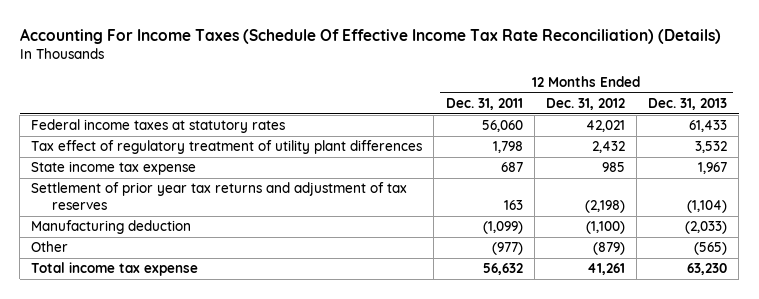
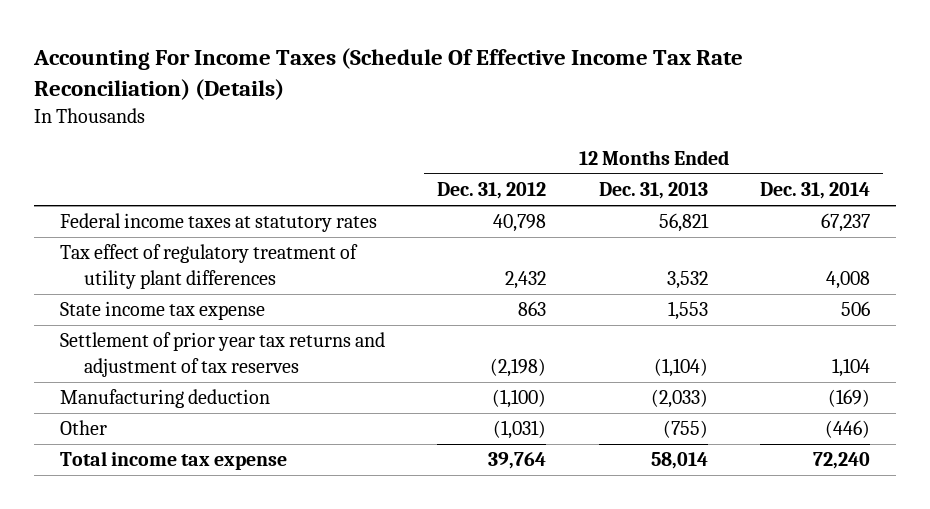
[445,98,523,111] Dec. 31, 2011 -> none
none -> [760,182,871,200] Dec. 31, 2014
[585,120,625,133] 42,021 -> [493,214,547,233] 40,798
[689,120,728,133] 61,433 -> [658,213,709,233] 56,821
[601,162,625,173] 985 -> [518,301,547,317] 863
[698,162,728,175] 1,967 -> [667,301,708,321] 1,553
[592,242,625,256] (879) -> [493,420,547,440] (1,031)
[694,242,728,256] (565) -> [662,420,708,439] (755)
[586,263,625,276] 41,261 -> [488,452,547,470] 39,764
[687,263,728,276] 63,230 -> [650,452,708,470] 58,014

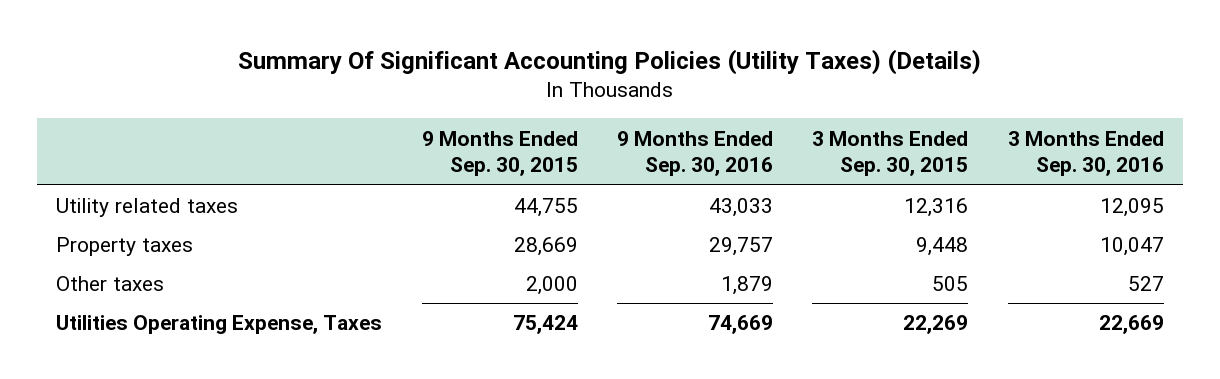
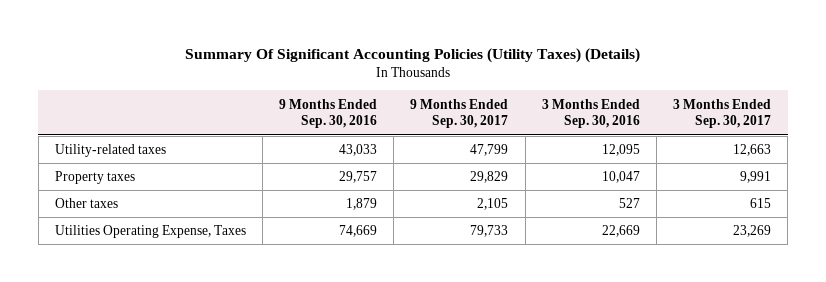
[421,130,578,177] 9 Months Ended Sep. 30, 2015 -> none
[812,130,969,177] 3 Months Ended Sep. 30, 2015 -> none
none -> [410,98,509,129] 9 Months Ended Sep. 30, 2017
none -> [673,98,772,129] 3 Months Ended Sep. 30, 2017
[56,198,239,218] Utility related taxes -> [54,144,166,158] Utility-related taxes

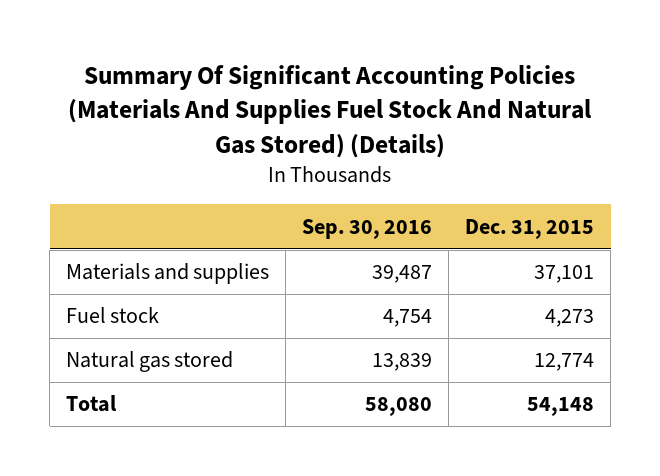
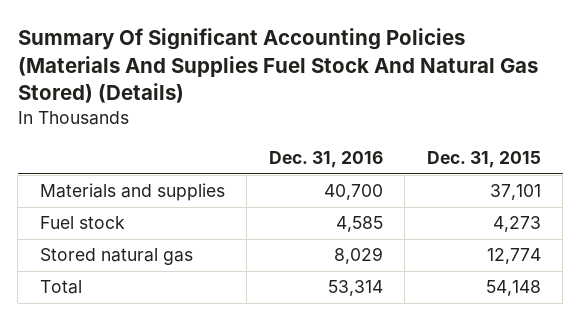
[302,218,433,239] Sep. 30, 2016 -> none
none -> [268,151,383,169] Dec. 31, 2016
[66,351,234,373] Natural gas stored -> [39,248,193,266] Stored natural gas

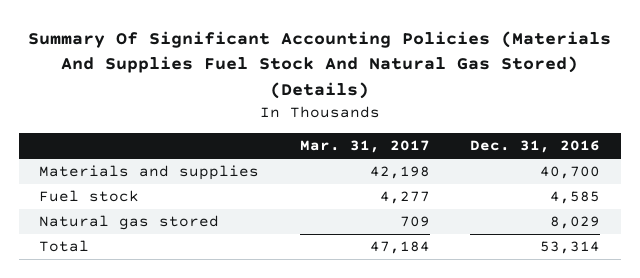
[426,151,541,169] Dec. 31, 2015 -> none
none -> [299,140,430,154] Mar. 31, 2017
[39,248,193,266] Stored natural gas -> [39,215,220,231] Natural gas stored

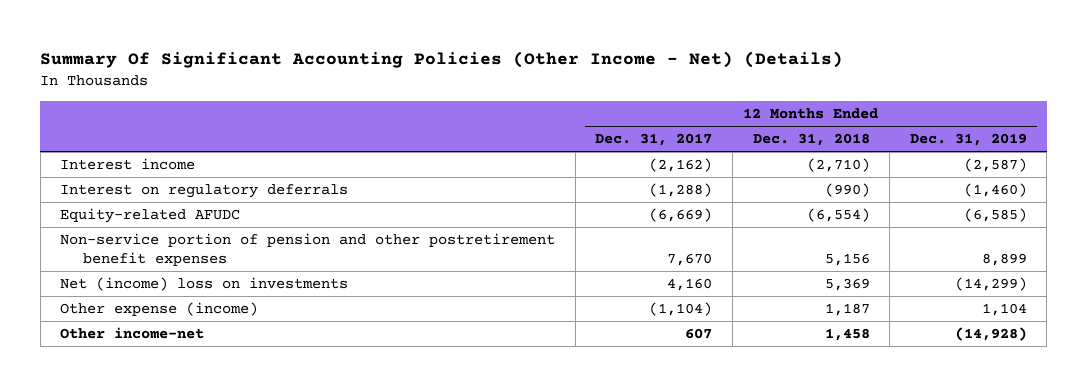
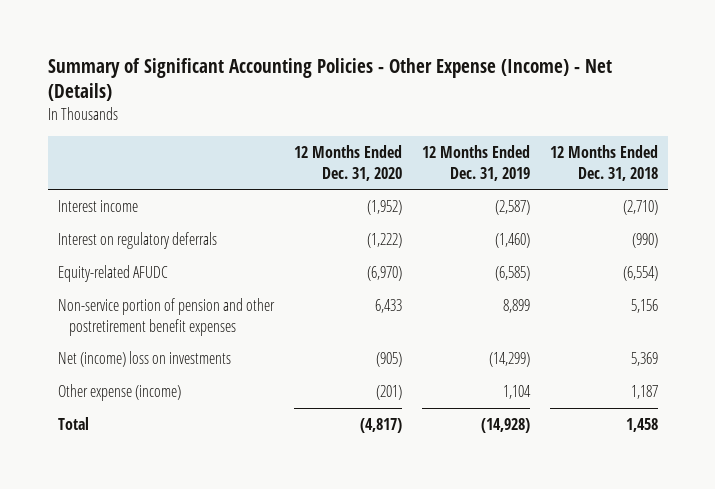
[40,51,844,69] Summary Of Significant Accounting Policies (Other Income - Net) (Details) -> [47,57,612,101] Summary of Significant Accounting Policies - Other Expense (Income) - Net (Details)
[595,133,713,147] Dec. 31, 2017 -> none
none -> [293,144,402,181] 12 Months Ended Dec. 31, 2020
[60,327,205,340] Other income-net -> [57,417,89,431] Total

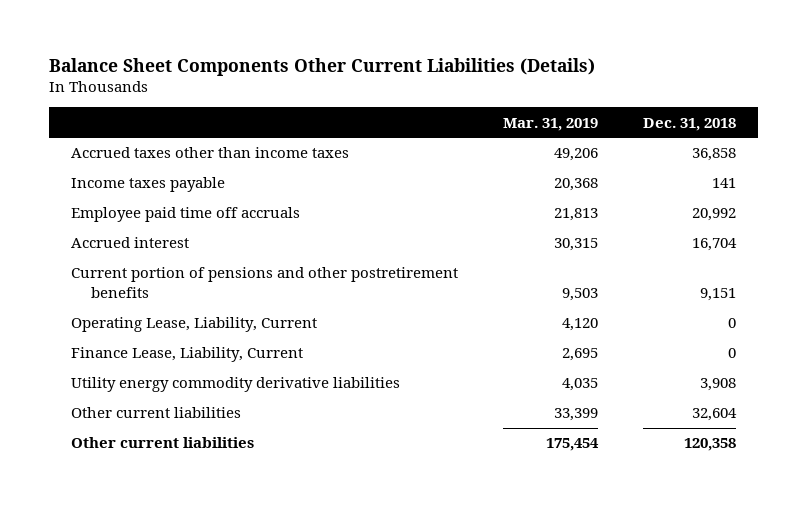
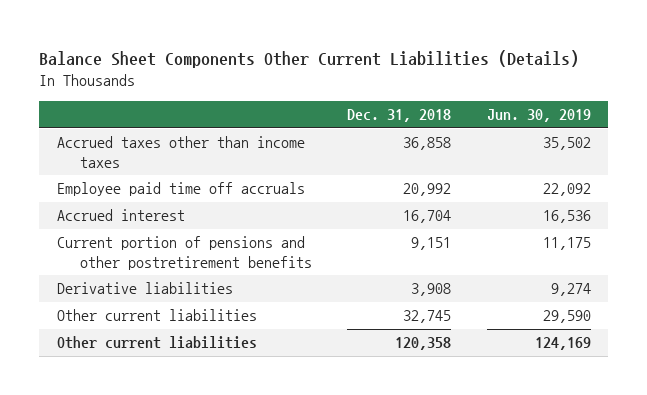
[503,117,599,131] Mar. 31, 2019 -> none
none -> [486,109,591,123] Jun. 30, 2019
[71,177,226,193] Income taxes payable -> none
[71,317,318,333] Operating Lease, Liability, Current -> none
[71,347,304,363] Finance Lease, Liability, Current -> none
[71,377,401,393] Utility energy commodity derivative liabilities -> [56,282,233,295] Derivative liabilities
[692,408,738,422] 32,604 -> [403,310,452,324] 32,745

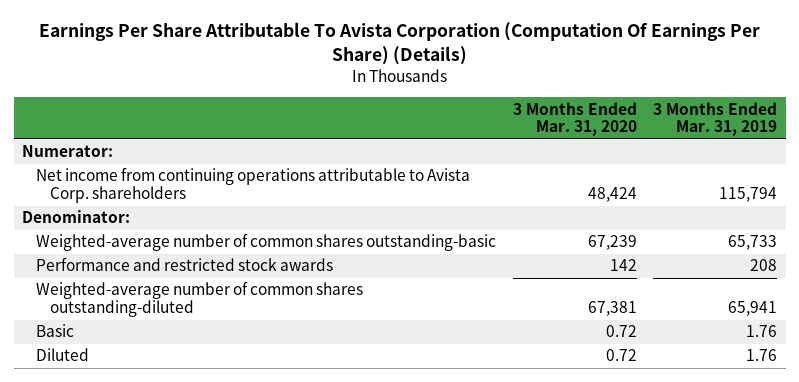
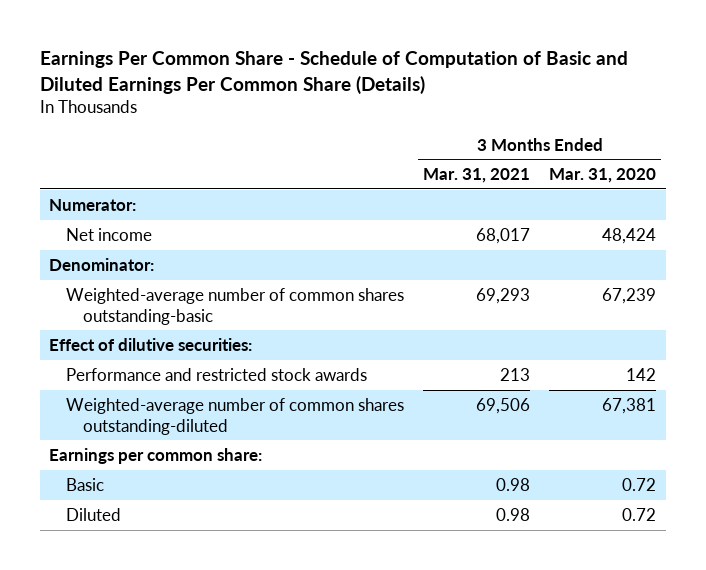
[38,22,760,66] Earnings Per Share Attributable To Avista Corporation (Computation Of Earnings Per Share) (Details) -> [39,51,628,95] Earnings Per Common Share - Schedule of Computation of Basic and Diluted Earnings Per Common Share (Details)
[653,101,778,137] 3 Months Ended Mar. 31, 2019 -> none
none -> [423,168,531,184] Mar. 31, 2021
[35,167,470,204] Net income from continuing operations attributable to Avista Corp. shareholders -> [66,227,153,241] Net income
none -> [49,337,253,351] Effect of dilutive securities:
none -> [49,447,263,464] Earnings per common share:

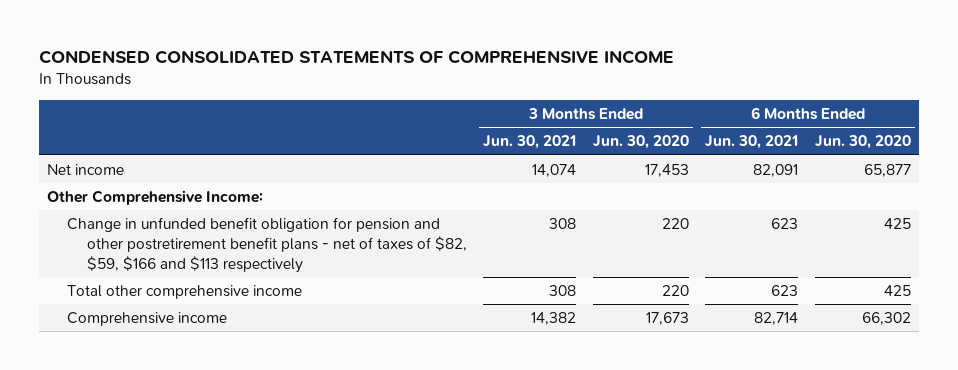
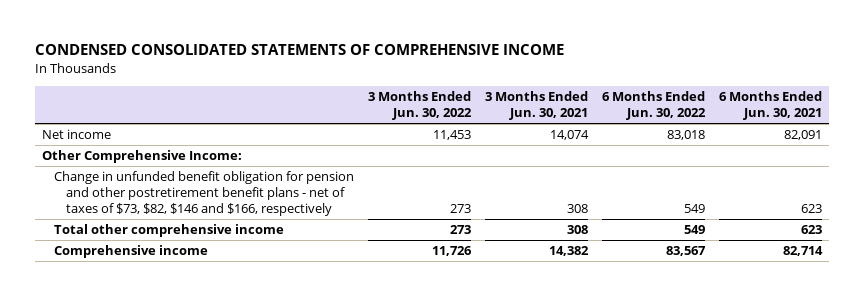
[592,135,689,150] Jun. 30, 2020 -> none
[814,135,911,150] Jun. 30, 2020 -> none
none -> [367,91,472,121] 3 Months Ended Jun. 30, 2022
none -> [601,91,706,121] 6 Months Ended Jun. 30, 2022
[66,216,467,274] Change in unfunded benefit obligation for pension and other postretirement benefit plans - net of taxes of $82, $59, $166 and $113 respectively -> [53,171,354,217] Change in unfunded benefit obligation for pension and other postretirement benefit plans - net of taxes of $73, $82, $146 and $166, respectively

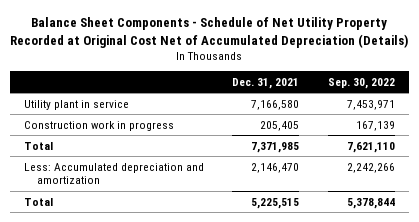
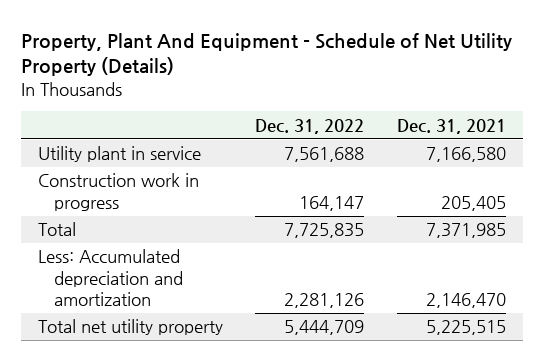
[10,17,409,48] Balance Sheet Components - Schedule of Net Utility Property Recorded at Original Cost Net of Accumulated Depreciation (Details) -> [21,32,513,77] Property, Plant And Equipment - Schedule of Net Utility Property (Details)
[328,77,396,89] Sep. 30, 2022 -> none
none -> [255,118,365,134] Dec. 31, 2022
[23,197,53,206] Total -> [37,319,223,336] Total net utility property

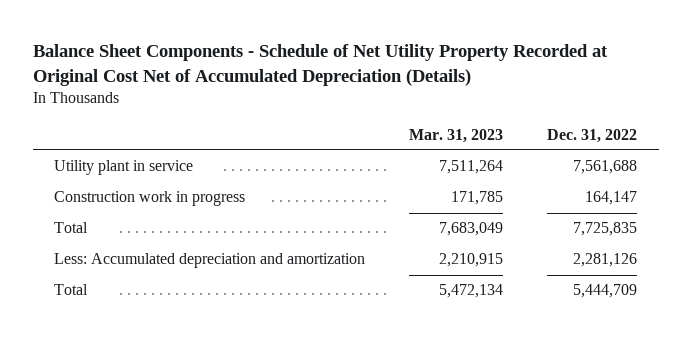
[21,32,513,77] Property, Plant And Equipment - Schedule of Net Utility Property (Details) -> [32,44,608,86] Balance Sheet Components - Schedule of Net Utility Property Recorded at Original Cost Net of Accumulated Depreciation (Details)
[397,118,507,134] Dec. 31, 2021 -> none
none -> [409,128,504,143] Mar. 31, 2023
[37,319,223,336] Total net utility property -> [54,284,89,296] Total

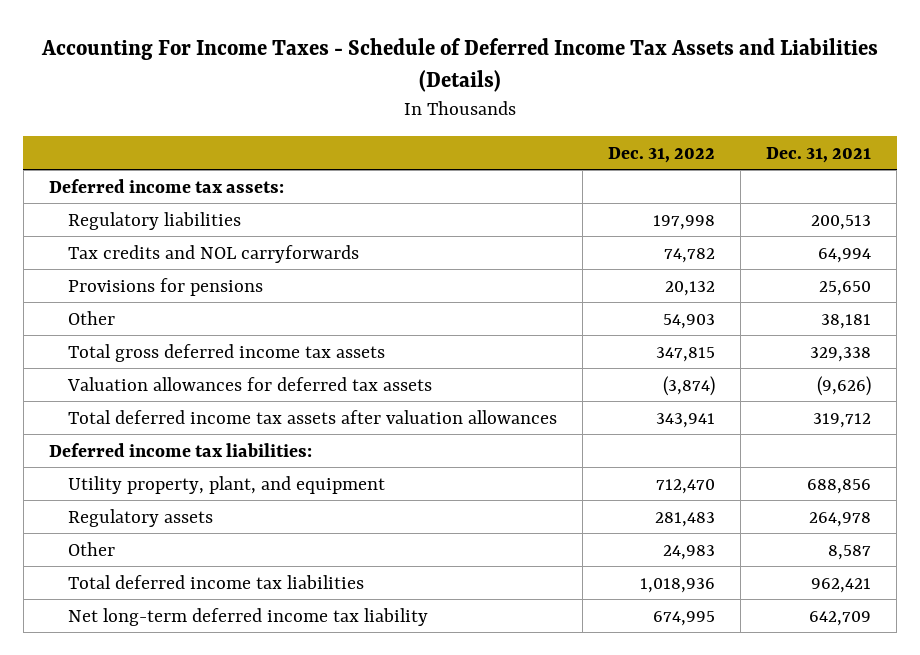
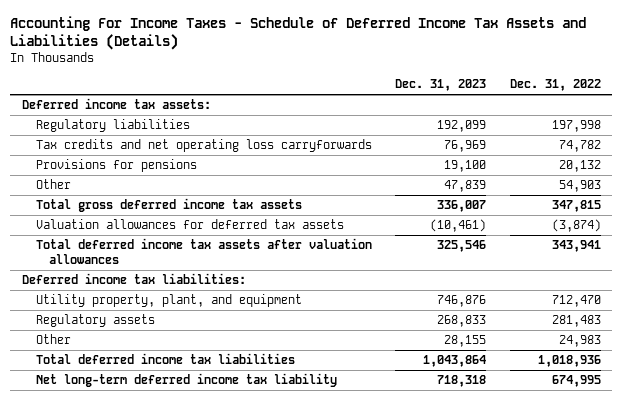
[766,146,872,163] Dec. 31, 2021 -> none
none -> [395,79,487,92] Dec. 31, 2023
[67,244,359,263] Tax credits and NOL carryforwards -> [35,139,372,153] Tax credits and net operating loss carryforwards

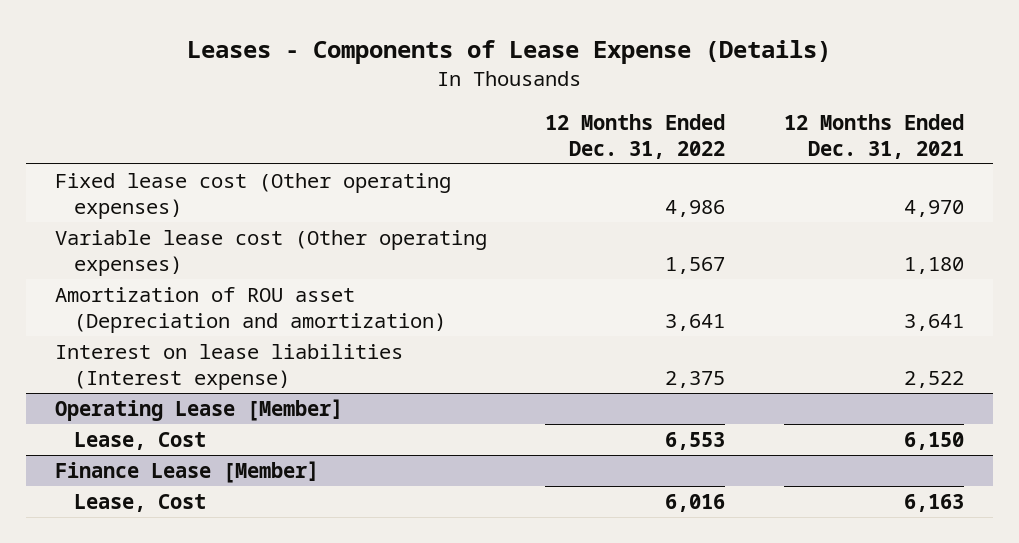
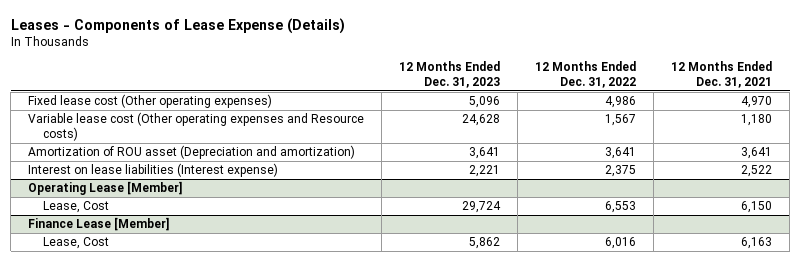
none -> [399,61,501,89] 12 Months Ended Dec. 31, 2023
[55,230,488,276] Variable lease cost (Other operating expenses) -> [28,112,365,142] Variable lease cost (Other operating expenses and Resource costs)

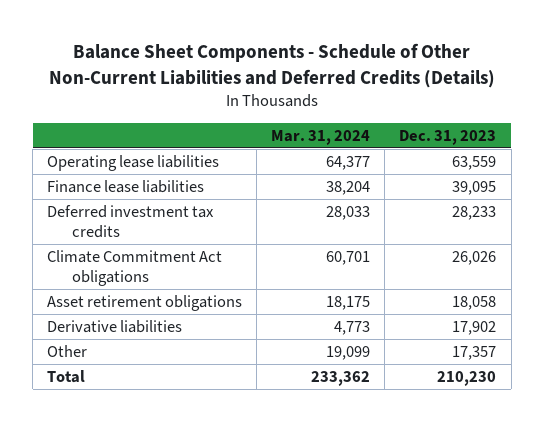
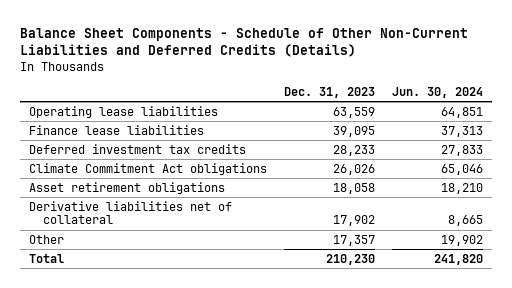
[271,129,371,145] Mar. 31, 2024 -> none
none -> [392,86,484,98] Jun. 30, 2024
[47,319,183,333] Derivative liabilities -> [28,200,232,225] Derivative liabilities net of collateral

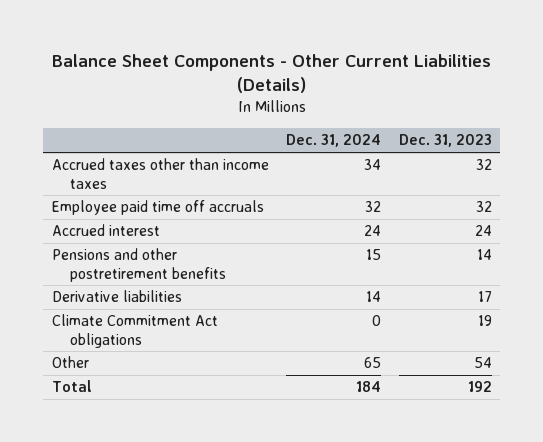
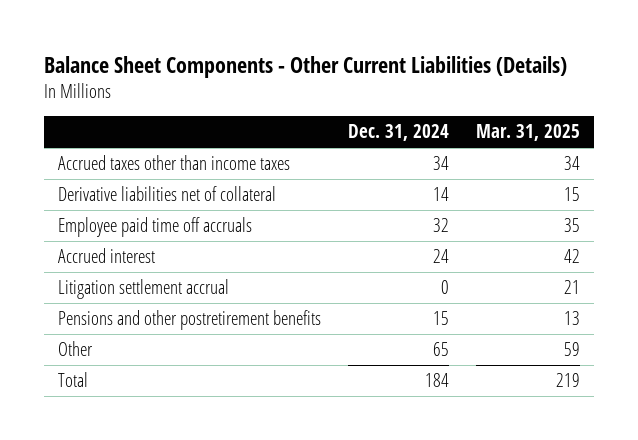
[398,134,492,148] Dec. 31, 2023 -> none
none -> [476,124,581,142] Mar. 31, 2025
none -> [57,186,276,202] Derivative liabilities net of collateral
none -> [57,279,229,300] Litigation settlement accrual
[51,290,182,303] Derivative liabilities -> none
[51,314,218,348] Climate Commitment Act obligations -> none

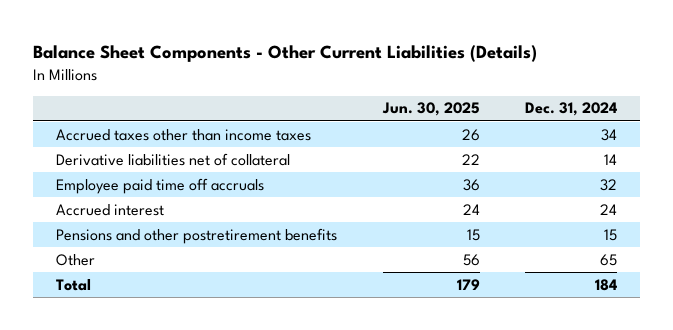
[476,124,581,142] Mar. 31, 2025 -> none
none -> [381,102,480,117] Jun. 30, 2025
[57,279,229,300] Litigation settlement accrual -> none

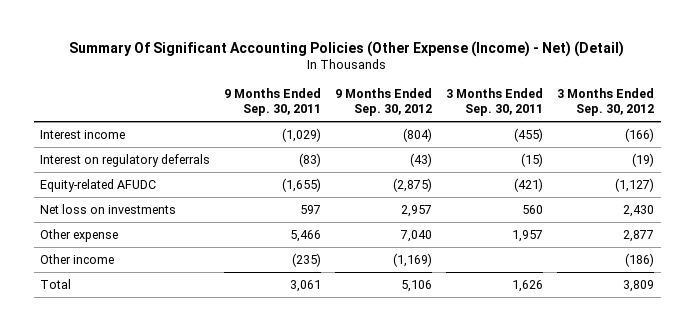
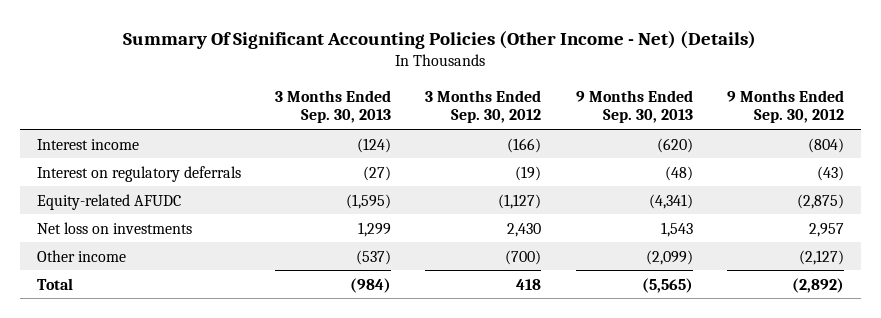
[69,40,625,57] Summary Of Significant Accounting Policies (Other Expense (Income) - Net) (Detail) -> [123,30,757,49] Summary Of Significant Accounting Policies (Other Income - Net) (Details)
[224,87,322,117] 9 Months Ended Sep. 30, 2011 -> none
[445,87,543,117] 3 Months Ended Sep. 30, 2011 -> none
none -> [275,89,392,124] 3 Months Ended Sep. 30, 2013
none -> [575,89,693,124] 9 Months Ended Sep. 30, 2013
[40,228,119,242] Other expense -> none
[393,252,433,267] (1,169) -> [799,249,845,265] (2,127)
[624,252,654,267] (186) -> [505,249,542,265] (700)
[401,279,433,292] 5,106 -> [792,277,845,293] (2,892)
[622,279,654,292] 3,809 -> [516,278,542,290] 418

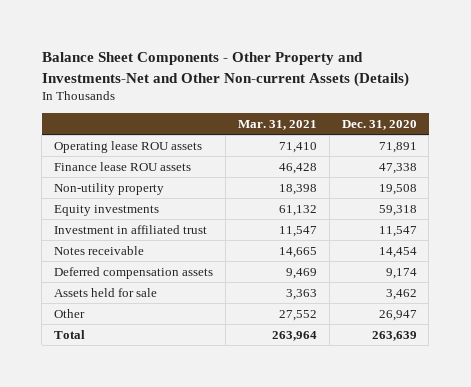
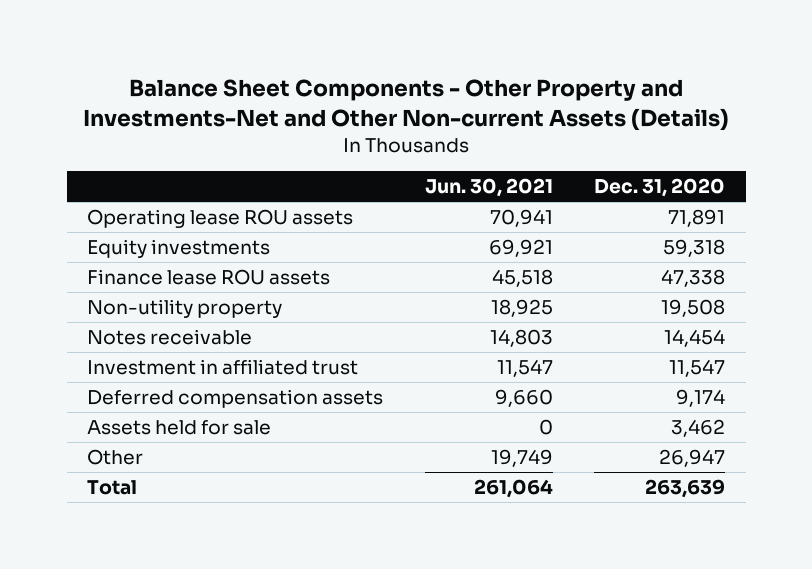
[237,119,317,130] Mar. 31, 2021 -> none
none -> [424,178,553,198] Jun. 30, 2021
[54,204,160,216] Equity investments -> [87,239,271,259] Equity investments
[54,224,208,234] Investment in affiliated trust -> [87,359,359,376] Investment in affiliated trust

